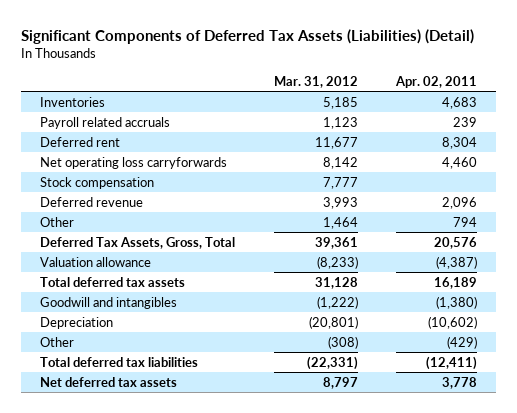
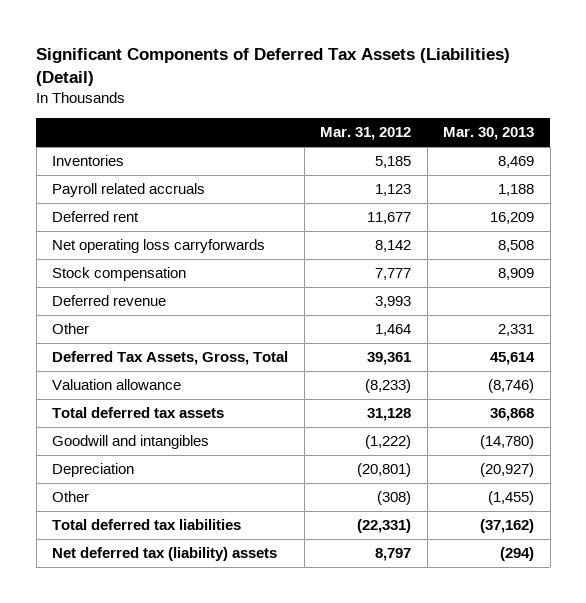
[394,75,477,88] Apr. 02, 2011 -> none
none -> [443,127,535,141] Mar. 30, 2013
[40,376,178,387] Net deferred tax assets -> [52,547,278,562] Net deferred tax (liability) assets

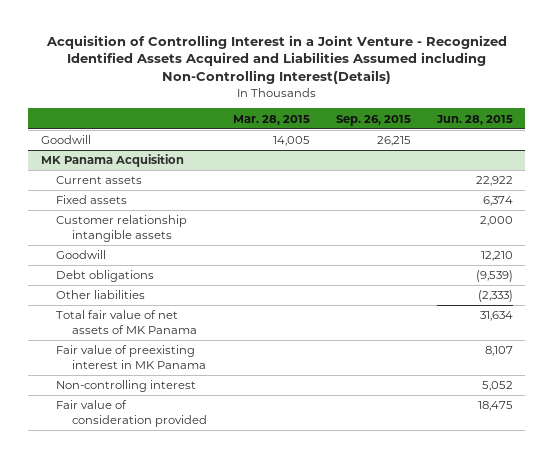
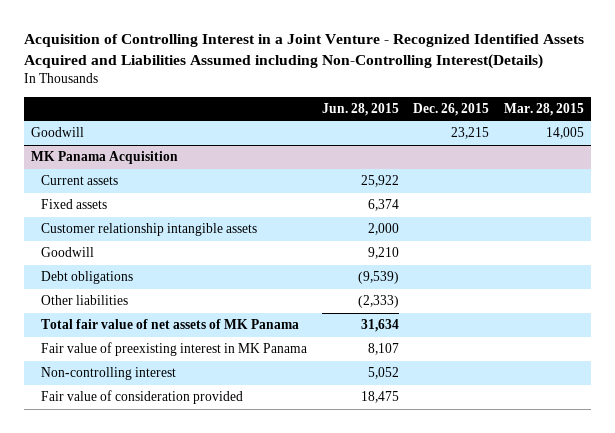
[335,114,411,126] Sep. 26, 2015 -> none
none -> [413,102,490,116] Dec. 26, 2015
[475,176,513,187] 22,922 -> [360,175,399,188] 25,922
[480,251,513,262] 12,210 -> [367,247,399,260] 9,210

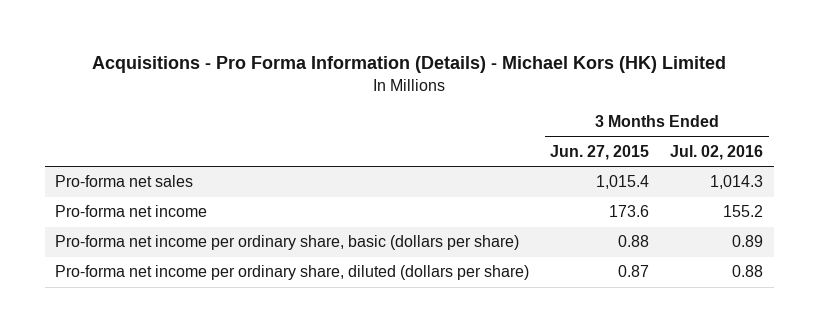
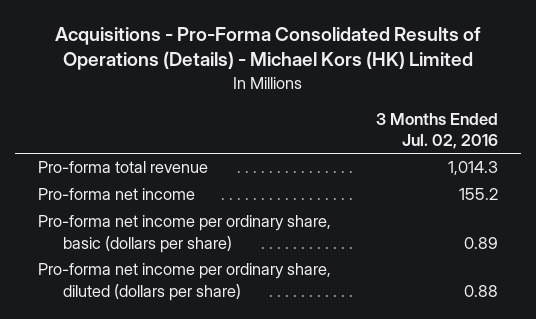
[92,56,727,74] Acquisitions - Pro Forma Information (Details) - Michael Kors (HK) Limited -> [54,26,481,71] Acquisitions - Pro-Forma Consolidated Results of Operations (Details) - Michael Kors (HK) Limited
[550,144,650,160] Jun. 27, 2015 -> none
[55,175,194,188] Pro-forma net sales -> [37,161,208,174] Pro-forma total revenue

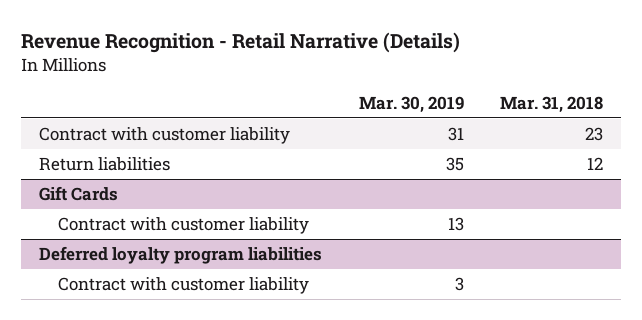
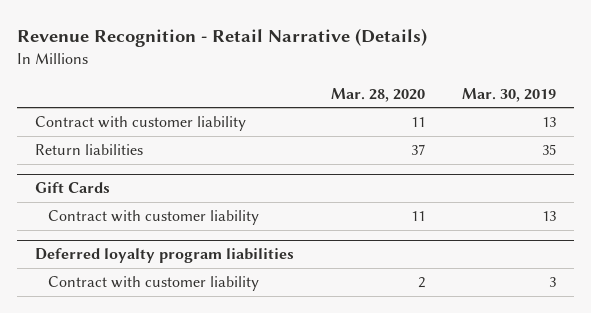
[499,95,603,113] Mar. 31, 2018 -> none
none -> [331,87,426,102] Mar. 28, 2020
[447,126,464,141] 31 -> [541,116,556,127] 13

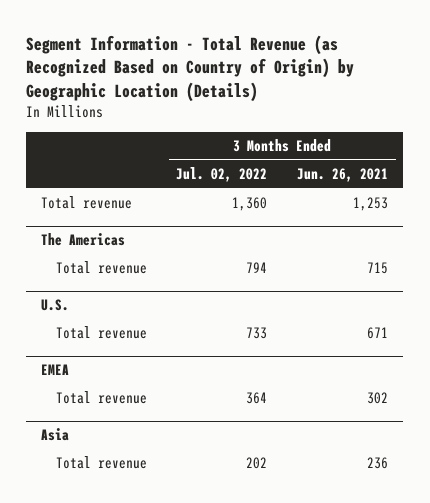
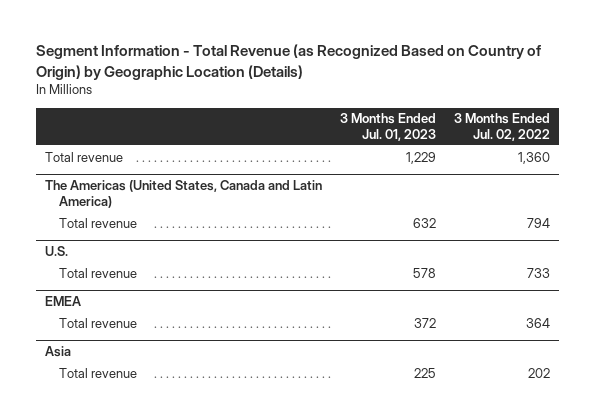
[297,168,389,183] Jun. 26, 2021 -> none
none -> [339,113,436,141] 3 Months Ended Jul. 01, 2023
[41,233,126,247] The Americas -> [44,180,322,208] The Americas (United States, Canada and Latin America)

